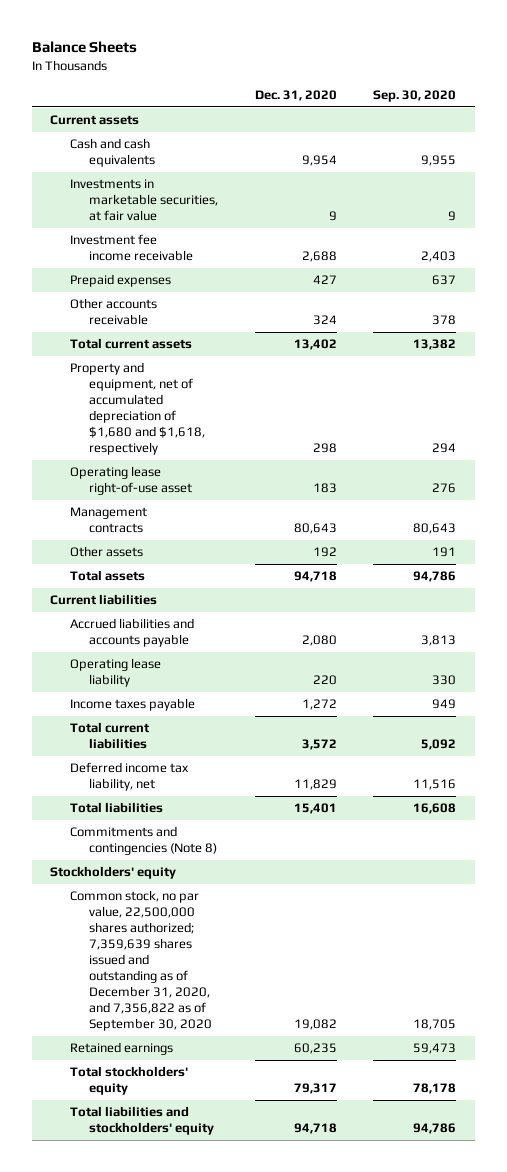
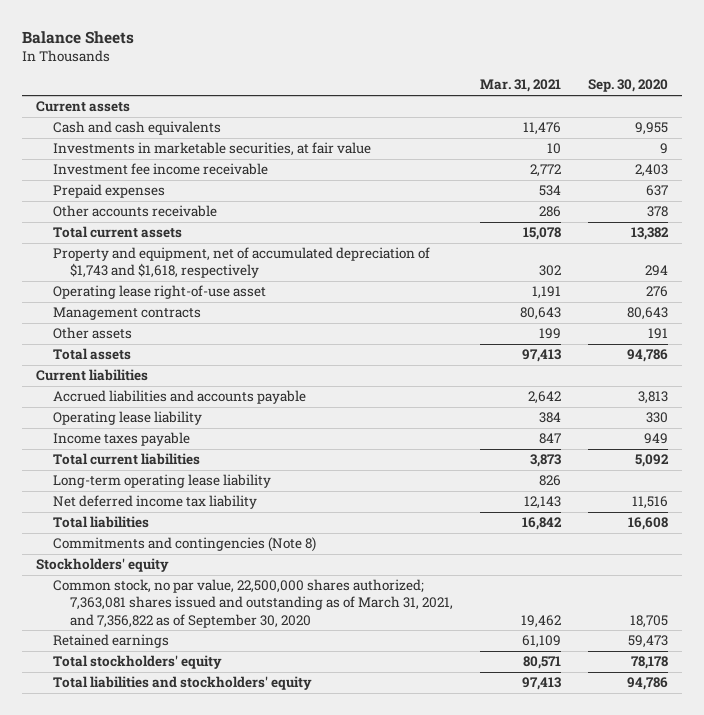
[254,90,337,102] Dec. 31, 2020 -> none
none -> [480,79,562,93] Mar. 31, 2021
[69,362,205,456] Property and equipment, net of accumulated depreciation of $1,680 and $1,618, respectively -> [52,247,430,279] Property and equipment, net of accumulated depreciation of $1,743 and $1,618, respectively
none -> [52,474,271,489] Long-term operating lease liability
[69,762,189,792] Deferred income tax liability, net -> [52,495,257,510] Net deferred income tax liability
[69,890,212,1031] Common stock, no par value, 22,500,000 shares authorized; 7,359,639 shares issued and outstanding as of December 31, 2020, and 7,356,822 as of September 30, 2020 -> [52,579,453,628] Common stock, no par value, 22,500,000 shares authorized; 7,363,081 shares issued and outstanding as of March 31, 2021, and 7,356,822 as of September 30, 2020

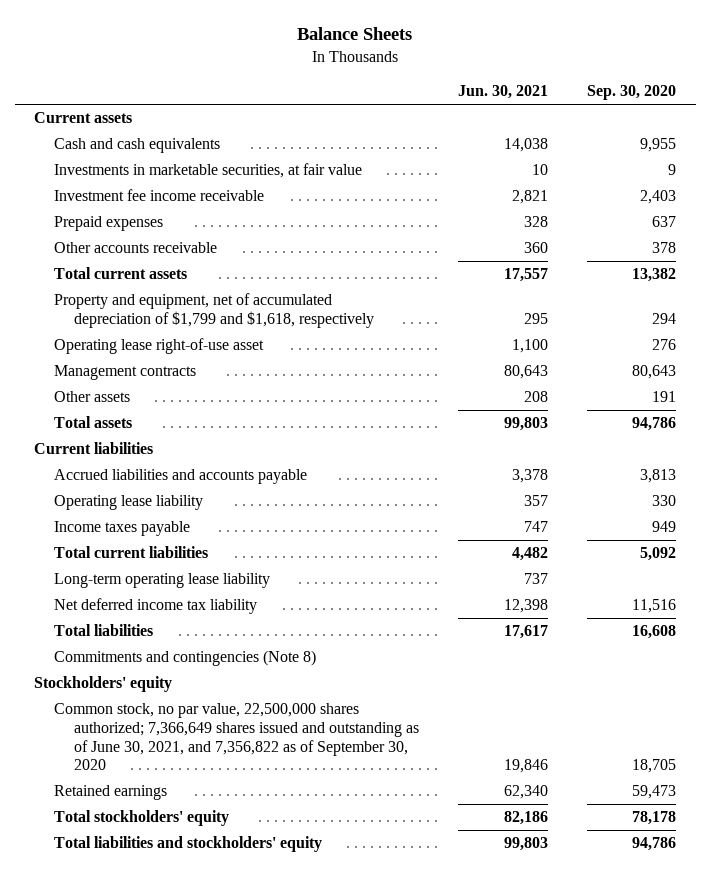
[480,79,562,93] Mar. 31, 2021 -> none
none -> [458,85,549,100] Jun. 30, 2021
[52,247,430,279] Property and equipment, net of accumulated depreciation of $1,743 and $1,618, respectively -> [54,293,374,329] Property and equipment, net of accumulated depreciation of $1,799 and $1,618, respectively
[52,579,453,628] Common stock, no par value, 22,500,000 shares authorized; 7,363,081 shares issued and outstanding as of March 31, 2021, and 7,356,822 as of September 30, 2020 -> [54,703,419,771] Common stock, no par value, 22,500,000 shares authorized; 7,366,649 shares issued and outstanding as of June 30, 2021, and 7,356,822 as of September 30, 2020

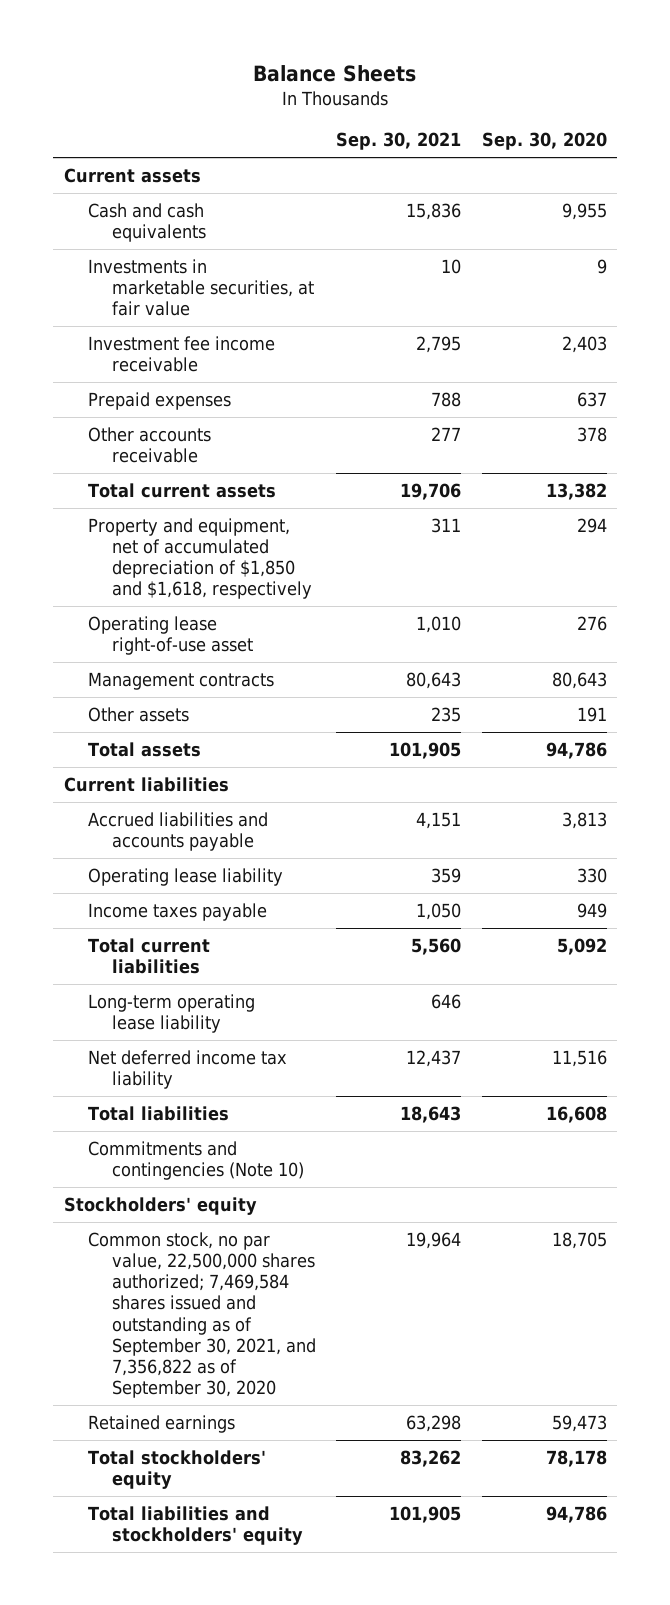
[458,85,549,100] Jun. 30, 2021 -> none
none -> [336,132,462,151] Sep. 30, 2021
[54,293,374,329] Property and equipment, net of accumulated depreciation of $1,799 and $1,618, respectively -> [87,517,312,600] Property and equipment, net of accumulated depreciation of $1,850 and $1,618, respectively
[54,650,317,667] Commitments and contingencies (Note 8) -> [87,1140,304,1181] Commitments and contingencies (Note 10)
[54,703,419,771] Common stock, no par value, 22,500,000 shares authorized; 7,366,649 shares issued and outstanding as of June 30, 2021, and 7,356,822 as of September 30, 2020 -> [87,1231,316,1399] Common stock, no par value, 22,500,000 shares authorized; 7,469,584 shares issued and outstanding as of September 30, 2021, and 7,356,822 as of September 30, 2020

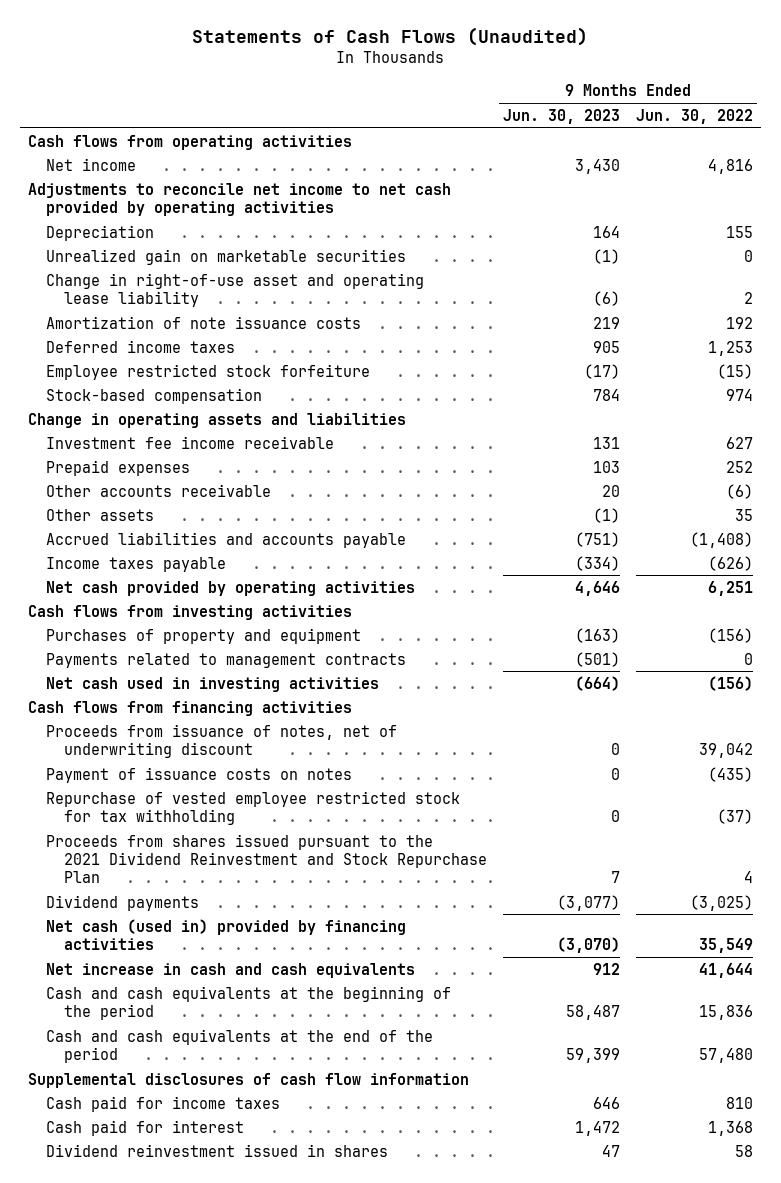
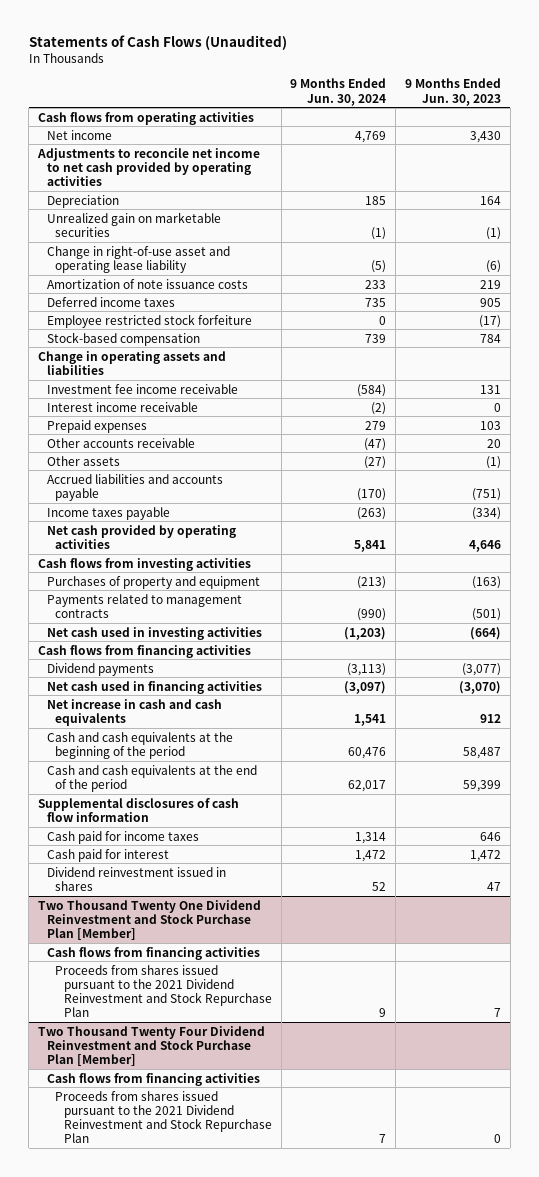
[636,108,754,124] Jun. 30, 2022 -> none
none -> [290,78,387,106] 9 Months Ended Jun. 30, 2024
none -> [46,401,198,412] Interest income receivable
[45,723,397,758] Proceeds from issuance of notes, net of underwriting discount -> none
[45,766,352,783] Payment of issuance costs on notes -> none
[45,790,460,825] Repurchase of vested employee restricted stock for tax withholding -> none
[45,833,488,883] Proceeds from shares issued pursuant to the 2021 Dividend Reinvestment and Stock Repurchase Plan -> none
[45,918,406,950] Net cash (used in) provided by financing activities -> [46,680,262,694] Net cash used in financing activities
none -> [37,899,261,940] Two Thousand Twenty One Dividend Reinvestment and Stock Purchase Plan [Member]
none -> [46,946,260,960] Cash flows from financing activities
none -> [55,964,272,1018] Proceeds from shares issued pursuant to the 2021 Dividend Reinvestment and Stock Repurchase Plan
none -> [37,1025,265,1066] Two Thousand Twenty Four Dividend Reinvestment and Stock Purchase Plan [Member]
none -> [46,1072,260,1086] Cash flows from financing activities
none -> [55,1090,272,1144] Proceeds from shares issued pursuant to the 2021 Dividend Reinvestment and Stock Repurchase Plan

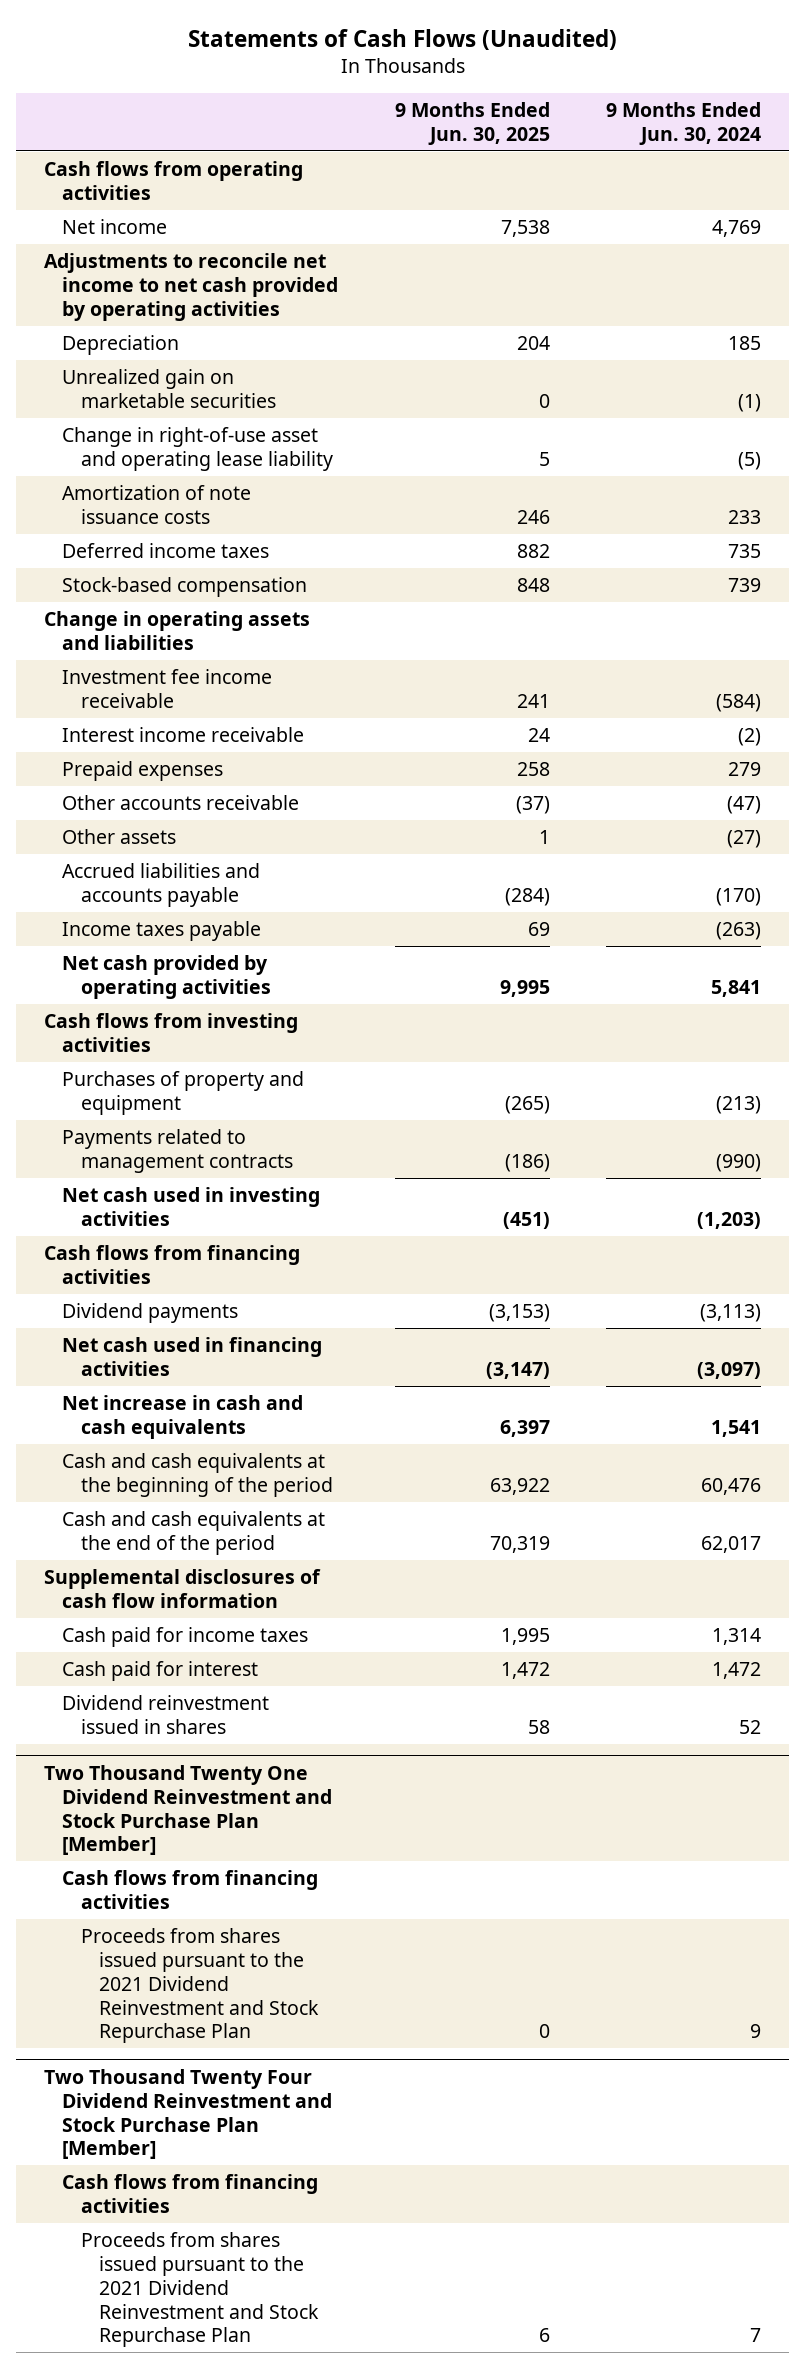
[405,78,502,106] 9 Months Ended Jun. 30, 2023 -> none
none -> [394,102,550,145] 9 Months Ended Jun. 30, 2025
[46,313,252,328] Employee restricted stock forfeiture -> none

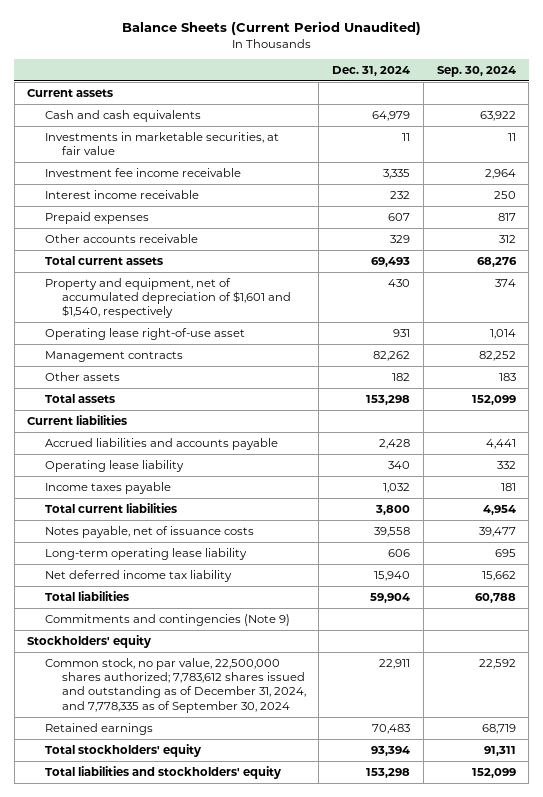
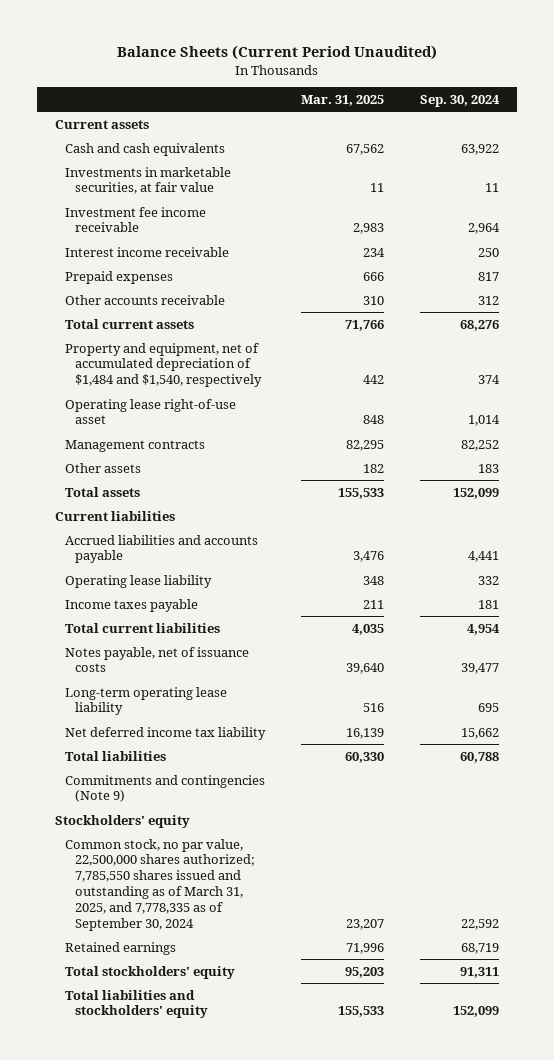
[332,65,411,76] Dec. 31, 2024 -> none
none -> [300,95,384,107] Mar. 31, 2025
[44,277,291,319] Property and equipment, net of accumulated depreciation of $1,601 and $1,540, respectively -> [65,342,263,388] Property and equipment, net of accumulated depreciation of $1,484 and $1,540, respectively
[44,657,306,713] Common stock, no par value, 22,500,000 shares authorized; 7,783,612 shares issued and outstanding as of December 31, 2024, and 7,778,335 as of September 30, 2024 -> [65,838,256,931] Common stock, no par value, 22,500,000 shares authorized; 7,785,550 shares issued and outstanding as of March 31, 2025, and 7,778,335 as of September 30, 2024

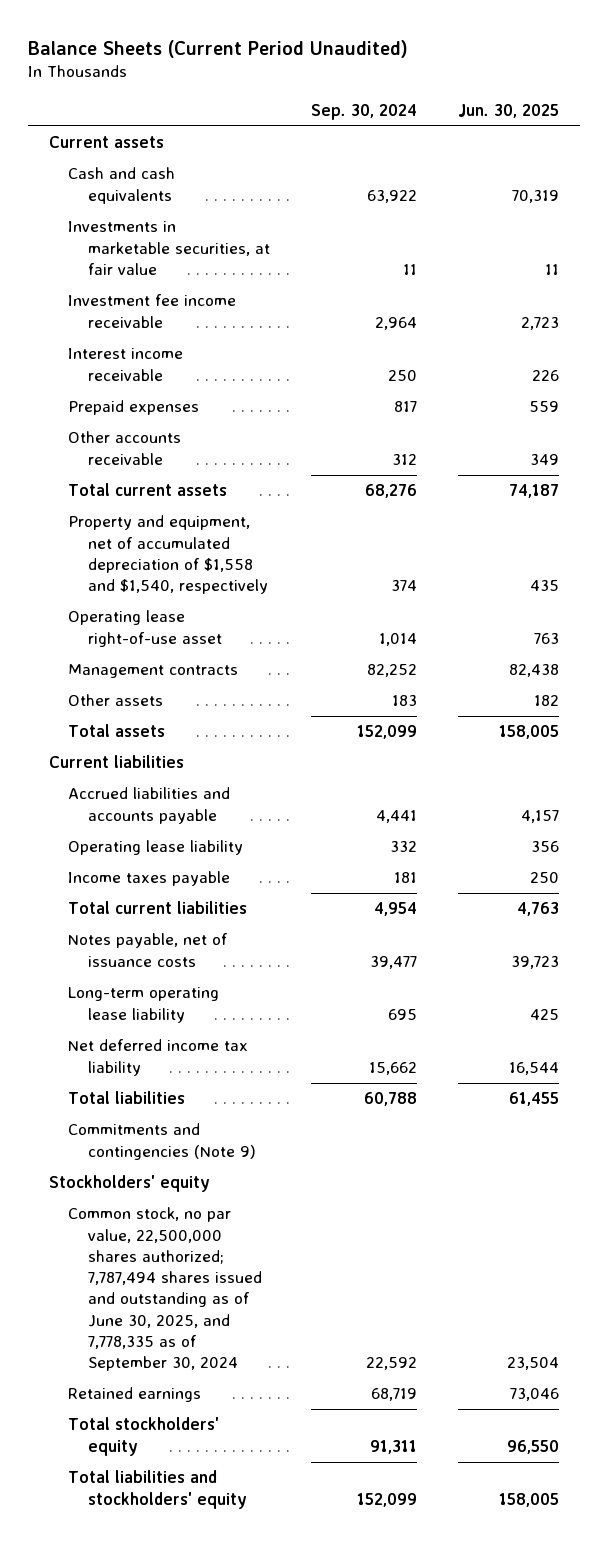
[300,95,384,107] Mar. 31, 2025 -> none
none -> [458,103,560,118] Jun. 30, 2025
[65,342,263,388] Property and equipment, net of accumulated depreciation of $1,484 and $1,540, respectively -> [68,515,268,595] Property and equipment, net of accumulated depreciation of $1,558 and $1,540, respectively
[65,838,256,931] Common stock, no par value, 22,500,000 shares authorized; 7,785,550 shares issued and outstanding as of March 31, 2025, and 7,778,335 as of September 30, 2024 -> [68,1207,262,1372] Common stock, no par value, 22,500,000 shares authorized; 7,787,494 shares issued and outstanding as of June 30, 2025, and 7,778,335 as of September 30, 2024

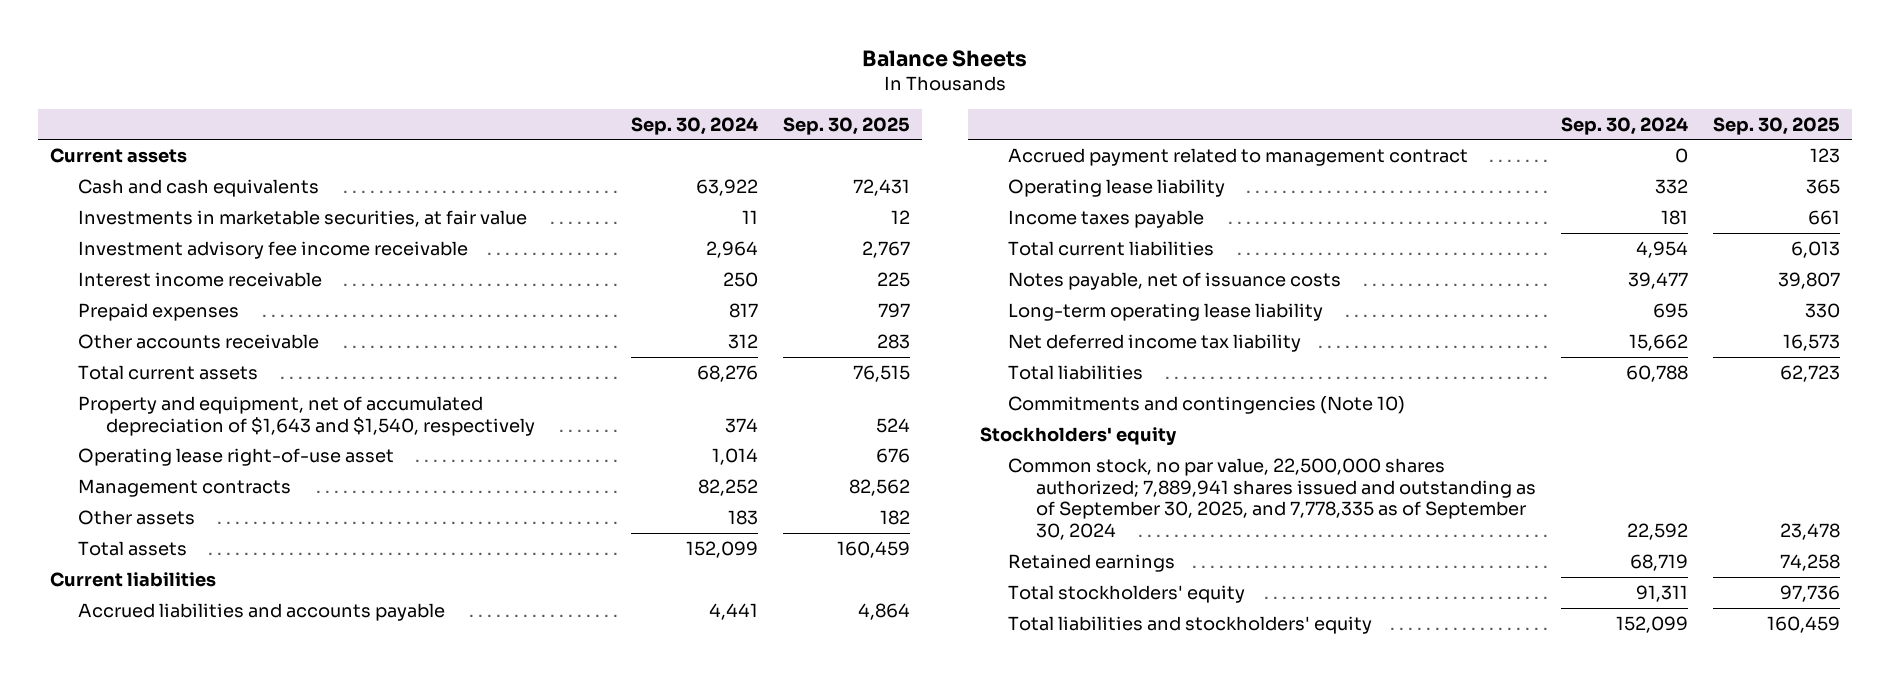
[28,39,409,58] Balance Sheets (Current Period Unaudited) -> [861,49,1027,67] Balance Sheets
[458,103,560,118] Jun. 30, 2025 -> none
none -> [782,116,910,135] Sep. 30, 2025
[68,294,237,328] Investment fee income receivable -> [77,241,468,260] Investment advisory fee income receivable
[68,515,268,595] Property and equipment, net of accumulated depreciation of $1,558 and $1,540, respectively -> [77,396,535,436] Property and equipment, net of accumulated depreciation of $1,643 and $1,540, respectively
none -> [1008,148,1469,167] Accrued payment related to management contract
[68,1123,256,1160] Commitments and contingencies (Note 9) -> [1008,396,1406,415] Commitments and contingencies (Note 10)
[68,1207,262,1372] Common stock, no par value, 22,500,000 shares authorized; 7,787,494 shares issued and outstanding as of June 30, 2025, and 7,778,335 as of September 30, 2024 -> [1008,458,1537,541] Common stock, no par value, 22,500,000 shares authorized; 7,889,941 shares issued and outstanding as of September 30, 2025, and 7,778,335 as of September 30, 2024

